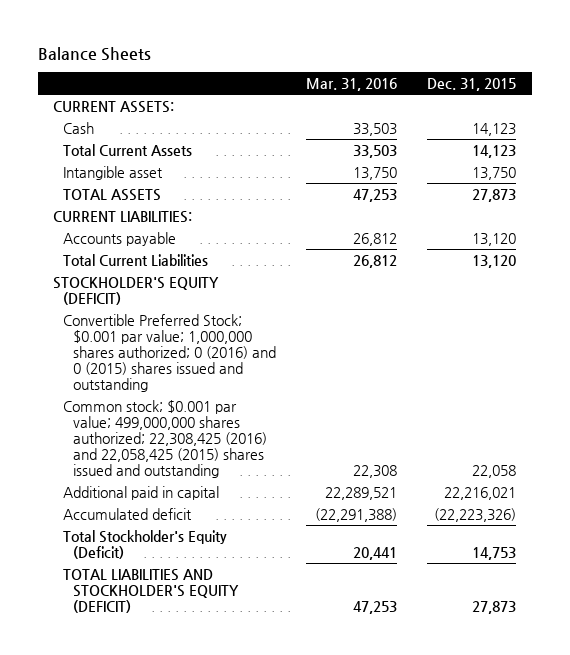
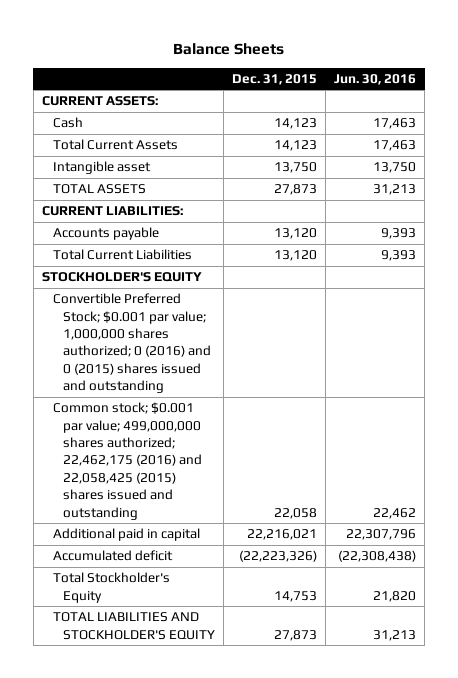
[306,77,398,91] Mar. 31, 2016 -> none
none -> [334,73,417,85] Jun. 30, 2016
[53,276,220,305] STOCKHOLDER'S EQUITY (DEFICIT) -> [42,272,203,283] STOCKHOLDER'S EQUITY
[63,399,267,478] Common stock; $0.001 par value; 499,000,000 shares authorized; 22,308,425 (2016) and 22,058,425 (2015) shares issued and outstanding -> [52,402,203,520] Common stock; $0.001 par value; 499,000,000 shares authorized; 22,462,175 (2016) and 22,058,425 (2015) shares issued and outstanding
[63,529,228,559] Total Stockholder's Equity (Deficit) -> [52,572,170,603] Total Stockholder's Equity
[63,568,239,613] TOTAL LIABILITIES AND STOCKHOLDER'S EQUITY (DEFICIT) -> [52,612,216,640] TOTAL LIABILITIES AND STOCKHOLDER'S EQUITY

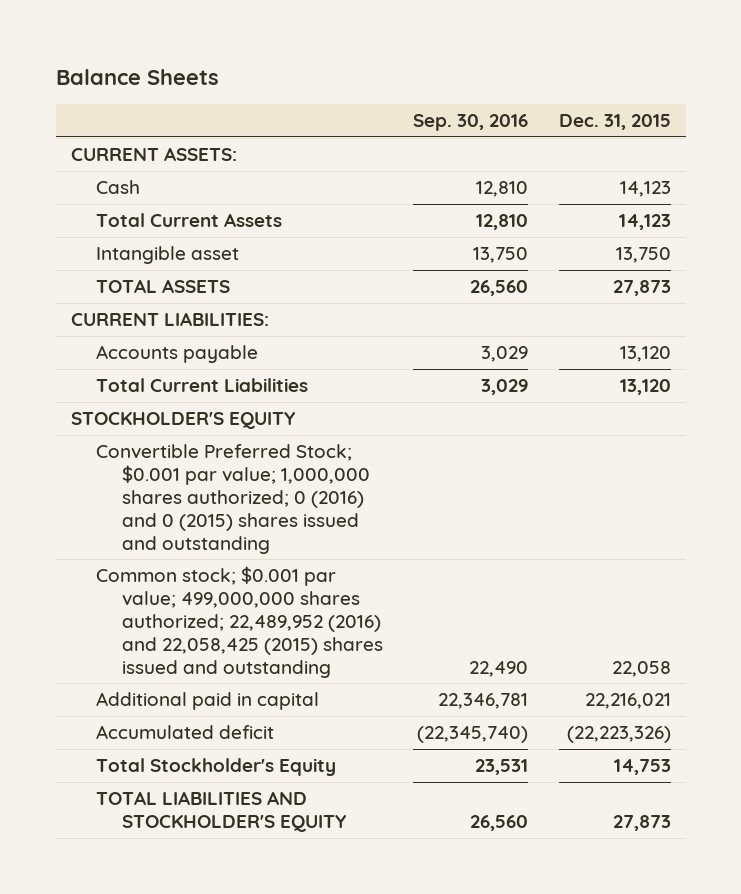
[334,73,417,85] Jun. 30, 2016 -> none
none -> [413,113,529,131] Sep. 30, 2016
[52,402,203,520] Common stock; $0.001 par value; 499,000,000 shares authorized; 22,462,175 (2016) and 22,058,425 (2015) shares issued and outstanding -> [96,566,384,678] Common stock; $0.001 par value; 499,000,000 shares authorized; 22,489,952 (2016) and 22,058,425 (2015) shares issued and outstanding

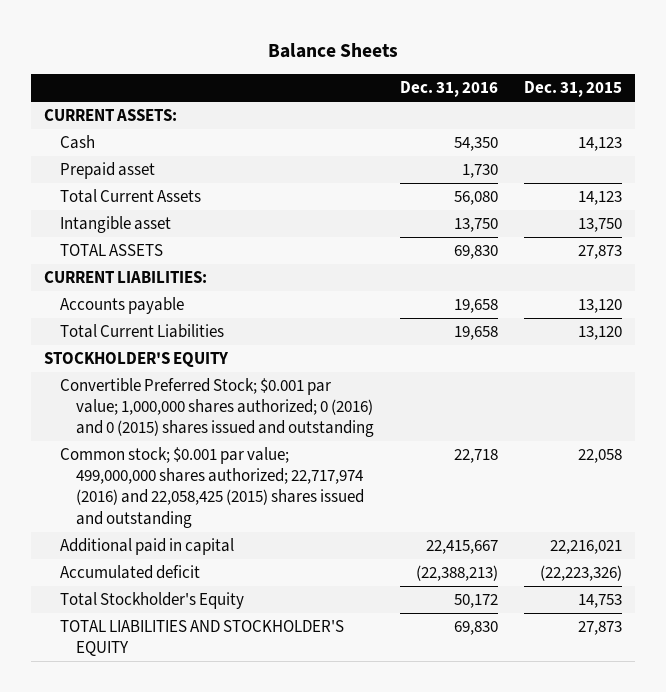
[413,113,529,131] Sep. 30, 2016 -> none
none -> [399,81,498,98] Dec. 31, 2016
none -> [59,162,155,180] Prepaid asset
[96,566,384,678] Common stock; $0.001 par value; 499,000,000 shares authorized; 22,489,952 (2016) and 22,058,425 (2015) shares issued and outstanding -> [59,447,364,528] Common stock; $0.001 par value; 499,000,000 shares authorized; 22,717,974 (2016) and 22,058,425 (2015) shares issued and outstanding

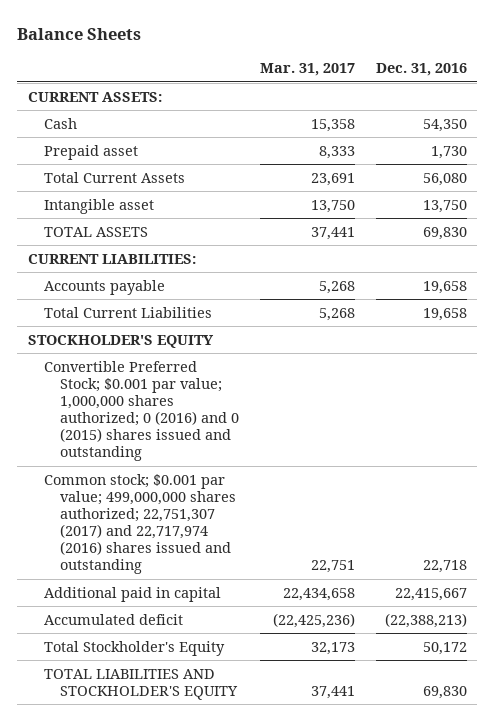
[523,81,622,98] Dec. 31, 2015 -> none
none -> [259,63,355,77] Mar. 31, 2017
[59,447,364,528] Common stock; $0.001 par value; 499,000,000 shares authorized; 22,717,974 (2016) and 22,058,425 (2015) shares issued and outstanding -> [43,473,236,575] Common stock; $0.001 par value; 499,000,000 shares authorized; 22,751,307 (2017) and 22,717,974 (2016) shares issued and outstanding

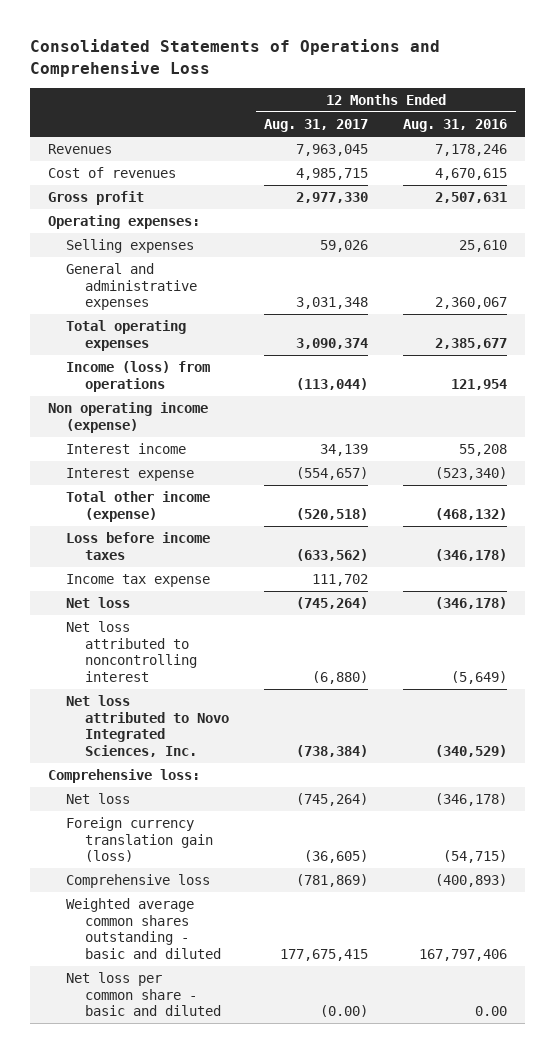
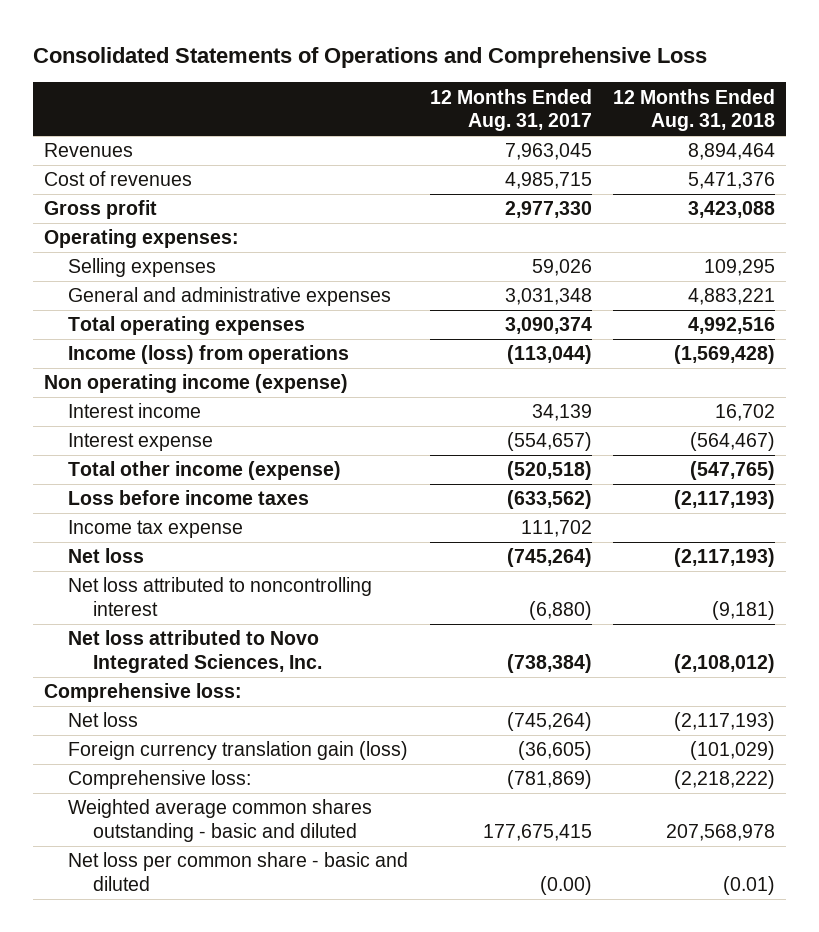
[403,119,508,133] Aug. 31, 2016 -> none
none -> [613,88,776,132] 12 Months Ended Aug. 31, 2018
[66,874,211,889] Comprehensive loss -> [68,770,252,790] Comprehensive loss:

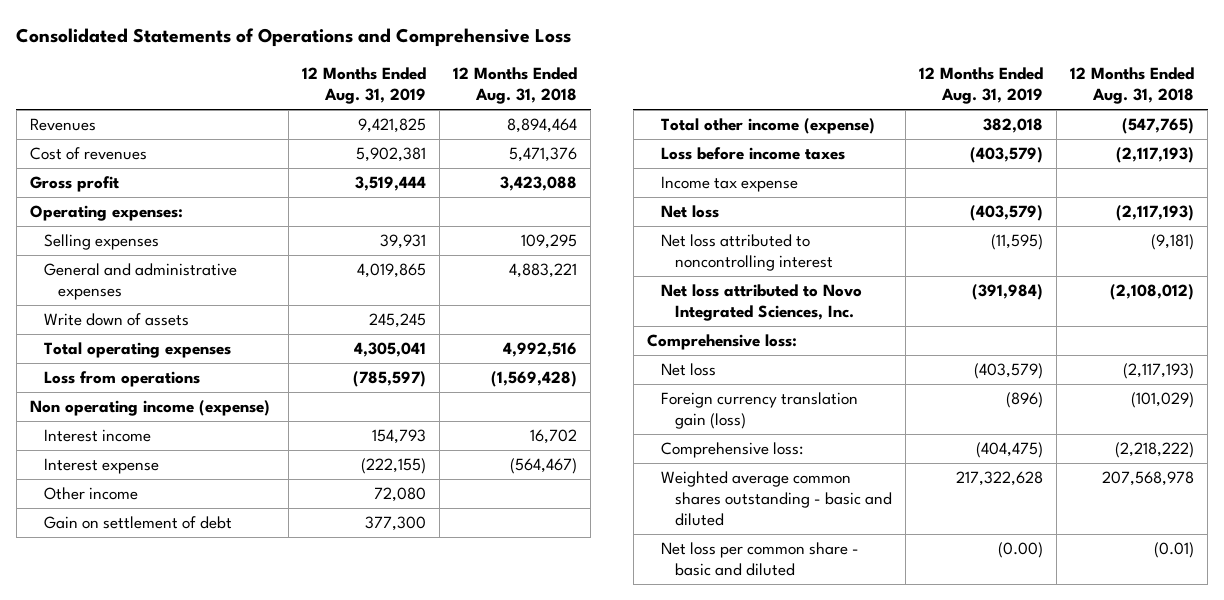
[429,88,592,132] 12 Months Ended Aug. 31, 2017 -> none
none -> [302,67,427,105] 12 Months Ended Aug. 31, 2019
none -> [43,313,189,327] Write down of assets
[68,345,350,365] Income (loss) from operations -> [43,371,200,388] Loss from operations
none -> [43,487,138,501] Other income
none -> [43,516,232,530] Gain on settlement of debt

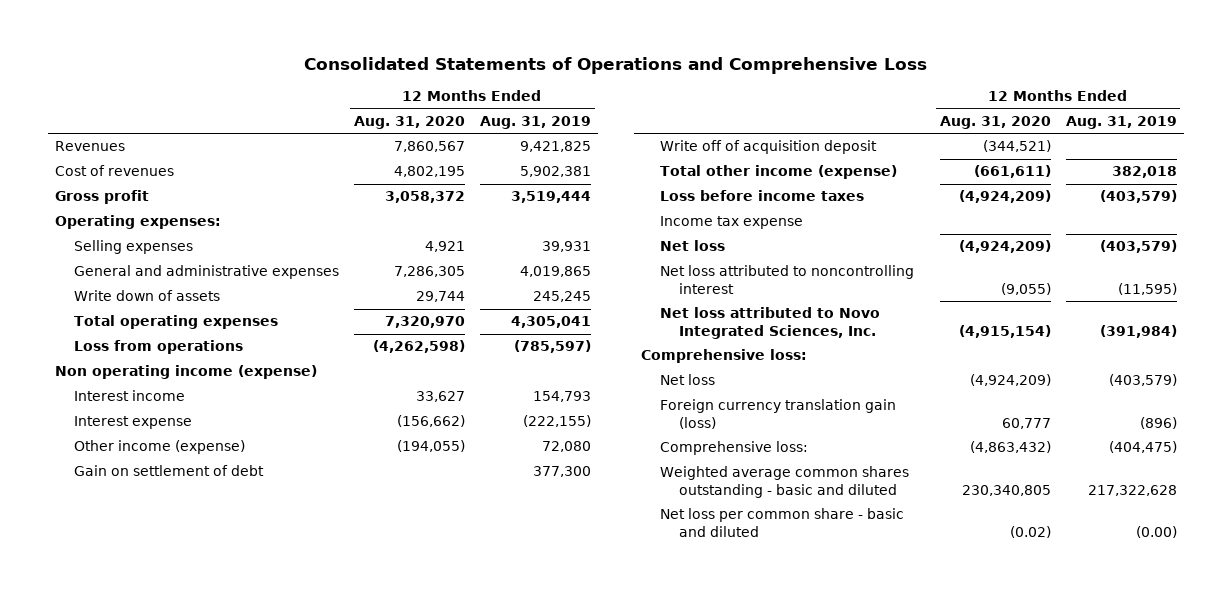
[453,67,578,105] 12 Months Ended Aug. 31, 2018 -> none
none -> [354,116,466,130] Aug. 31, 2020
[43,487,138,501] Other income -> [74,440,246,455] Other income (expense)
none -> [659,140,877,155] Write off of acquisition deposit

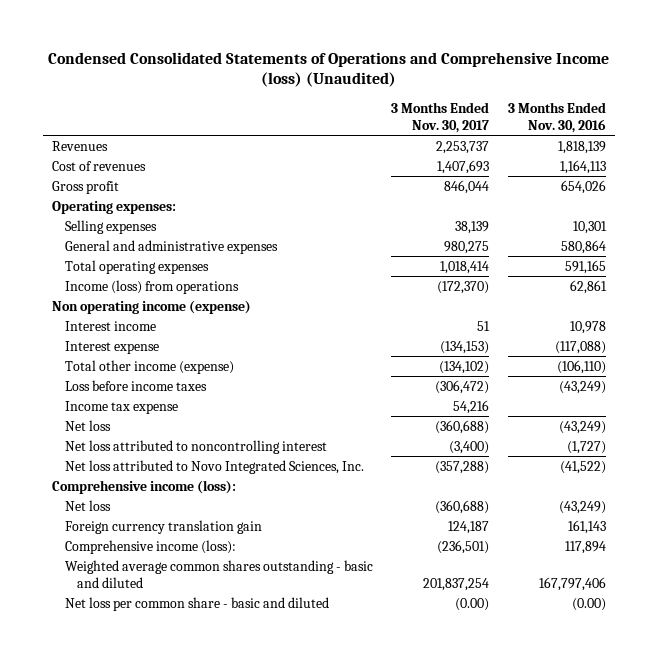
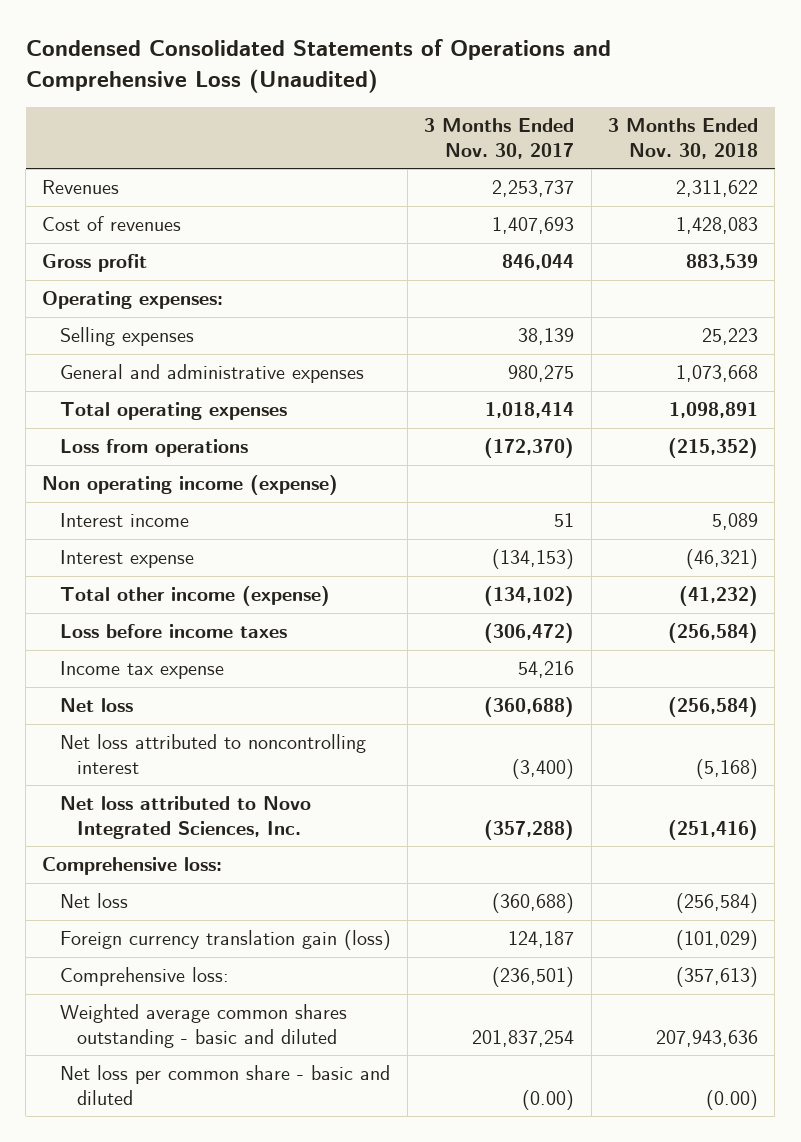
[47,51,609,88] Condensed Consolidated Statements of Operations and Comprehensive Income (loss) (Unaudited) -> [25,39,611,93] Condensed Consolidated Statements of Operations and Comprehensive Loss (Unaudited)
[507,101,606,133] 3 Months Ended Nov. 30, 2016 -> none
none -> [608,118,759,159] 3 Months Ended Nov. 30, 2018
[64,279,239,294] Income (loss) from operations -> [59,439,248,458] Loss from operations
[52,479,237,494] Comprehensive income (loss): -> [42,857,223,876] Comprehensive loss:
[64,519,262,534] Foreign currency translation gain -> [59,930,391,951] Foreign currency translation gain (loss)
[64,539,236,554] Comprehensive income (loss): -> [59,967,229,987] Comprehensive loss:

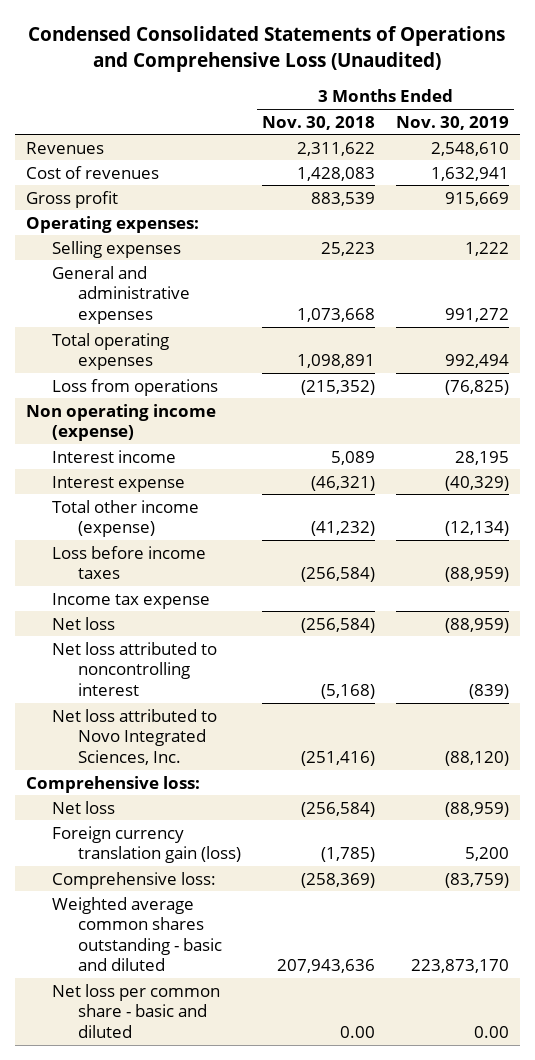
[424,118,575,159] 3 Months Ended Nov. 30, 2017 -> none
none -> [396,115,510,130] Nov. 30, 2019
[676,930,759,951] (101,029) -> [321,847,376,863] (1,785)
[676,967,759,988] (357,613) -> [301,872,376,888] (258,369)
[706,1089,759,1110] (0.00) -> [340,1025,376,1038] 0.00

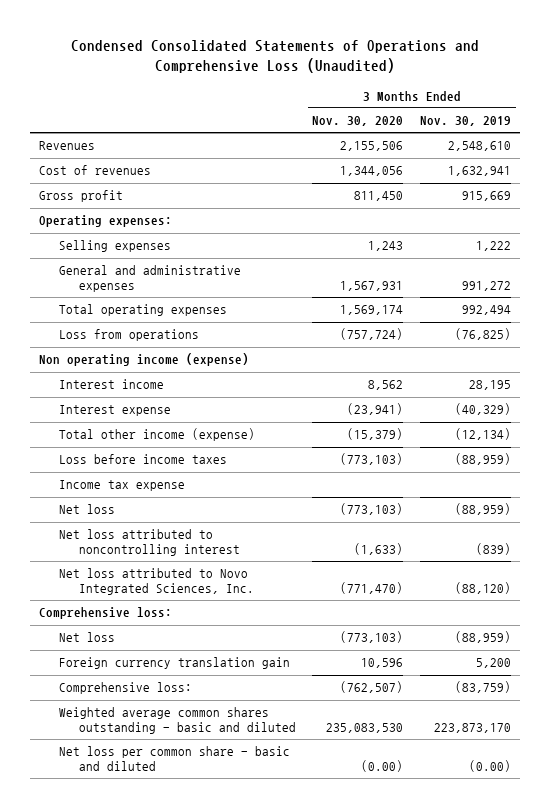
[262,115,376,130] Nov. 30, 2018 -> none
none -> [312,116,404,127] Nov. 30, 2020
[52,825,242,864] Foreign currency translation gain (loss) -> [58,657,290,670] Foreign currency translation gain
[474,1025,510,1038] 0.00 -> [469,760,512,773] (0.00)

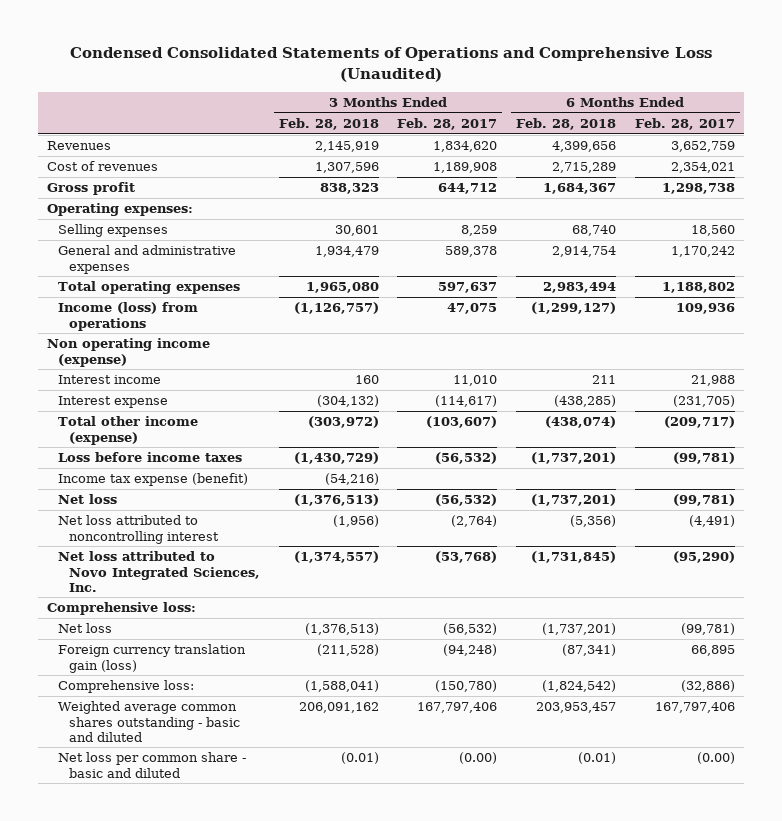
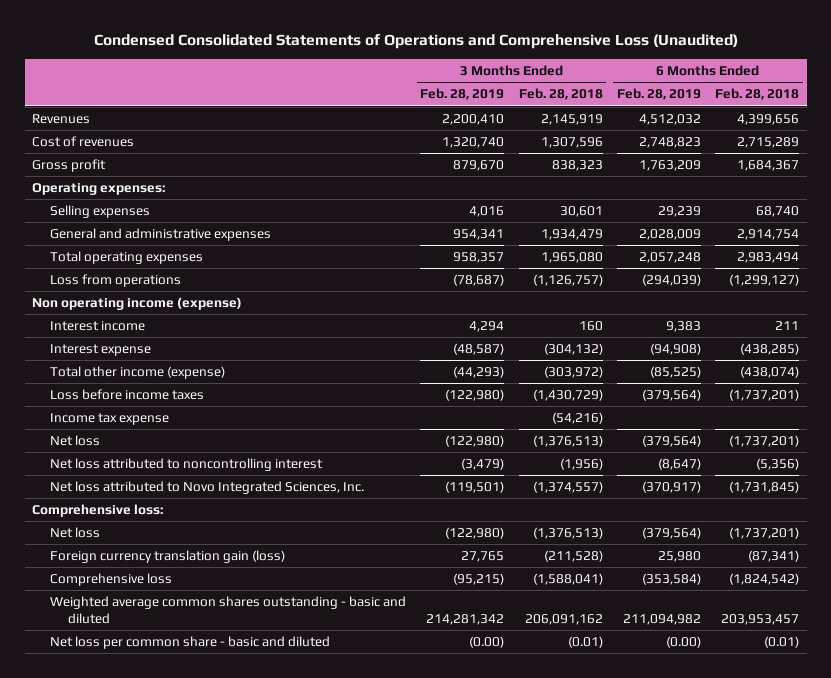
[397,118,498,131] Feb. 28, 2017 -> none
[634,118,735,131] Feb. 28, 2017 -> none
none -> [420,88,505,101] Feb. 28, 2019
none -> [617,88,702,101] Feb. 28, 2019
[58,302,199,331] Income (loss) from operations -> [50,274,182,288] Loss from operations
[58,473,249,487] Income tax expense (benefit) -> [50,413,170,426] Income tax expense
[58,680,195,694] Comprehensive loss: -> [50,573,173,587] Comprehensive loss

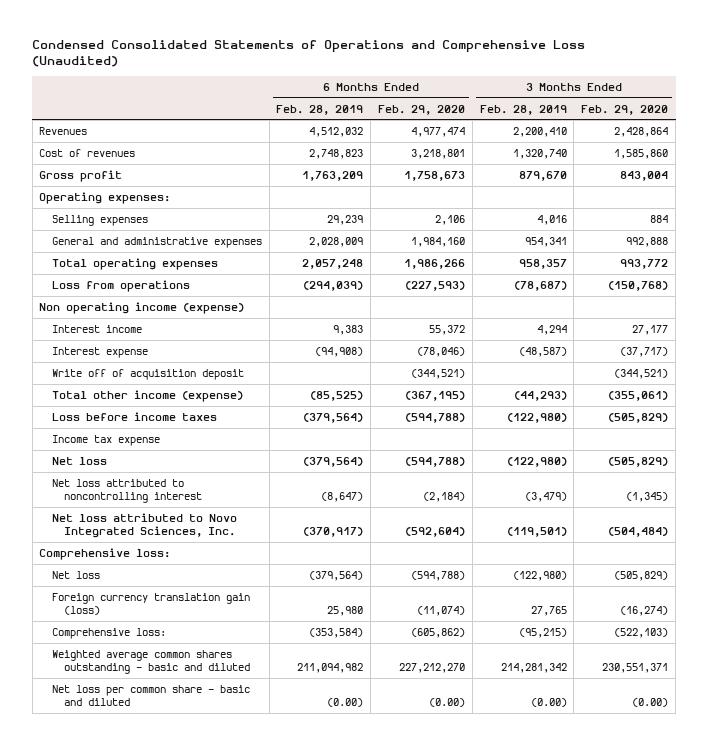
[518,88,603,101] Feb. 28, 2018 -> none
[715,88,800,101] Feb. 28, 2018 -> none
none -> [378,104,466,115] Feb. 29, 2020
none -> [581,104,669,115] Feb. 29, 2020
none -> [51,368,244,380] Write off of acquisition deposit
[50,573,173,587] Comprehensive loss -> [51,627,166,639] Comprehensive loss:

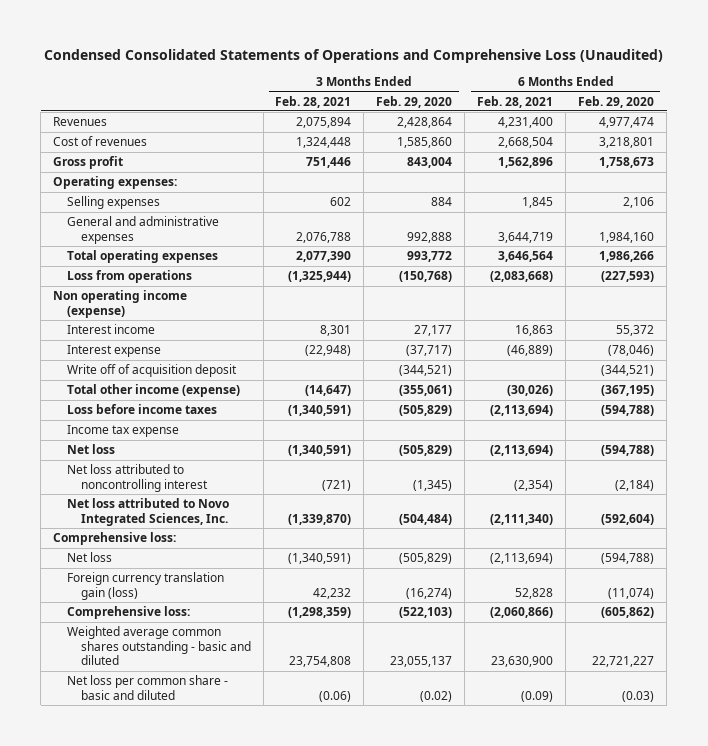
[276,104,364,115] Feb. 28, 2019 -> none
[479,104,567,115] Feb. 28, 2019 -> none
none -> [275,95,352,108] Feb. 28, 2021
none -> [477,95,554,108] Feb. 28, 2021
[399,663,466,674] 227,212,270 -> [592,656,655,668] 22,721,227
[602,663,669,674] 230,551,371 -> [390,656,453,668] 23,055,137
[429,698,466,708] (0.00) -> [622,690,655,702] (0.03)
[632,698,669,708] (0.00) -> [420,690,453,702] (0.02)

